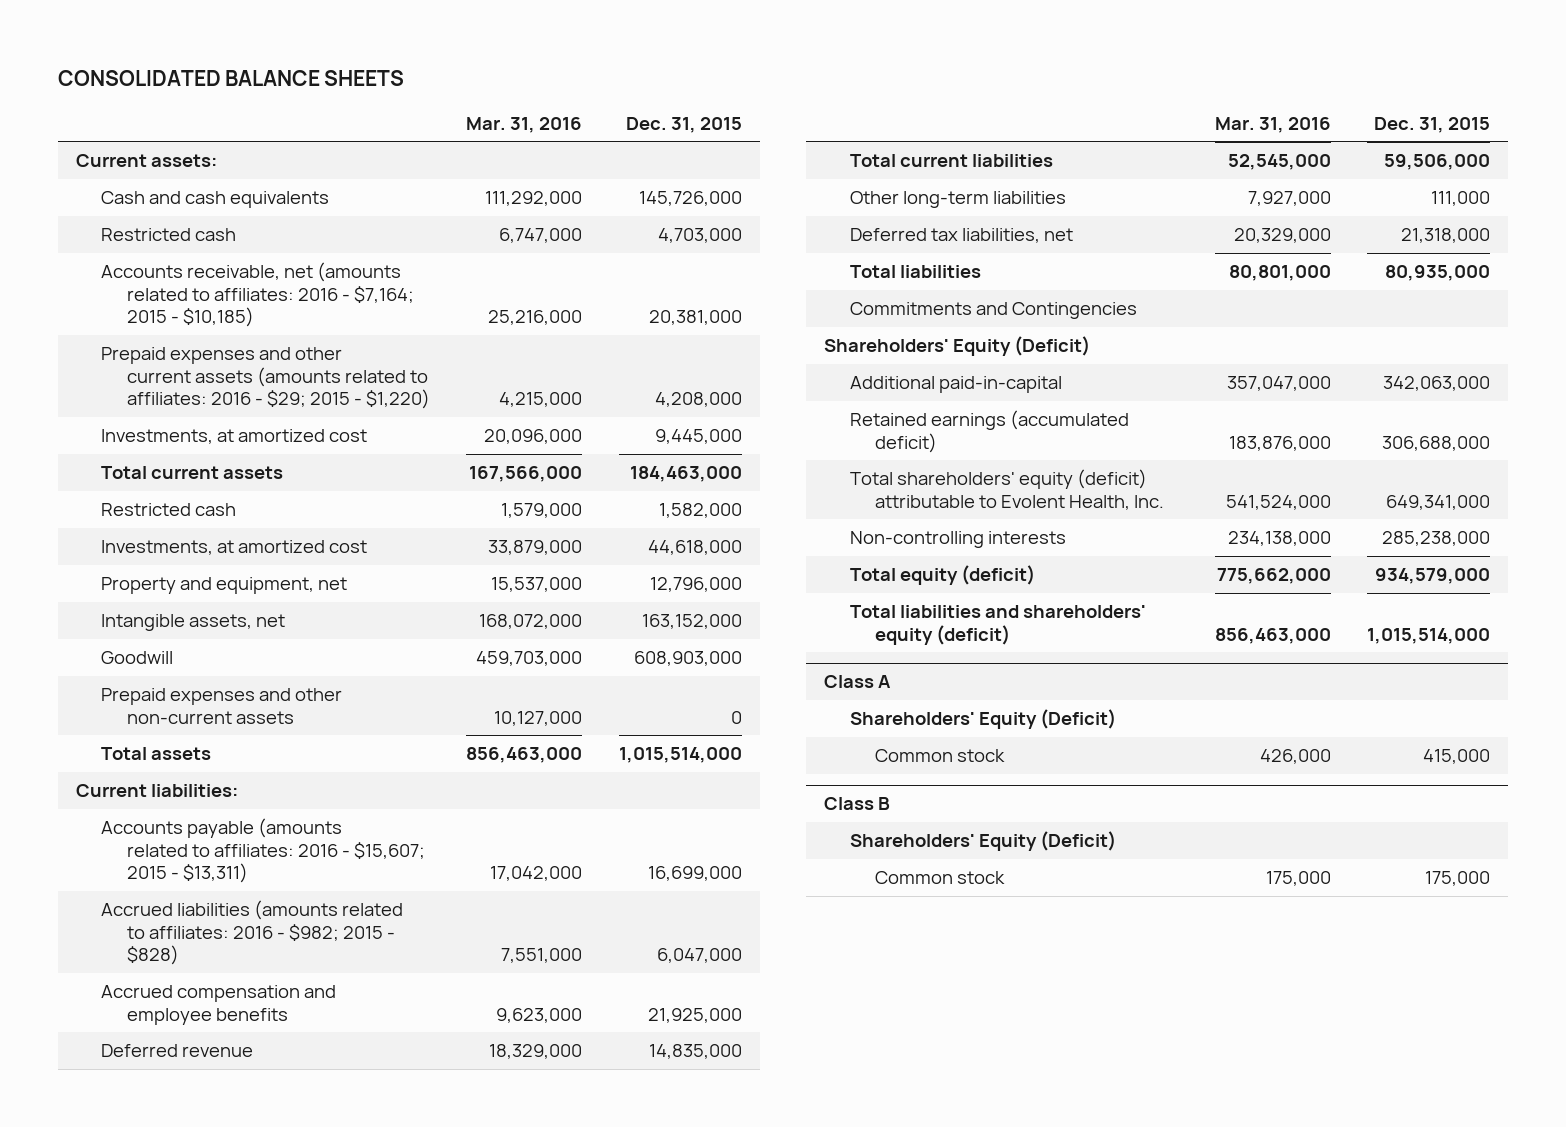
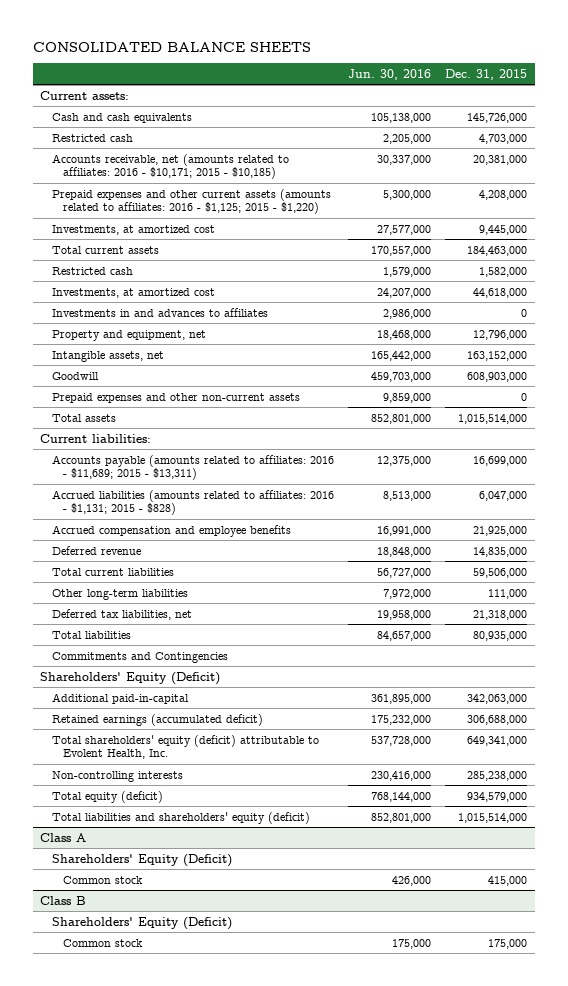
[466,116,583,133] Mar. 31, 2016 -> none
none -> [348,68,432,80] Jun. 30, 2016
[101,262,414,328] Accounts receivable, net (amounts related to affiliates: 2016 - $7,164; 2015 - $10,185) -> [51,153,289,180] Accounts receivable, net (amounts related to affiliates: 2016 - $10,171; 2015 - $10,185)
[101,347,430,410] Prepaid expenses and other current assets (amounts related to affiliates: 2016 - $29; 2015 - $1,220) -> [51,188,331,215] Prepaid expenses and other current assets (amounts related to affiliates: 2016 - $1,125; 2015 - $1,220)
none -> [51,307,268,317] Investments in and advances to affiliates
[101,818,425,884] Accounts payable (amounts related to affiliates: 2016 - $15,607; 2015 - $13,311) -> [51,454,334,481] Accounts payable (amounts related to affiliates: 2016 - $11,689; 2015 - $13,311)
[101,900,404,966] Accrued liabilities (amounts related to affiliates: 2016 - $982; 2015 - $828) -> [51,489,334,516] Accrued liabilities (amounts related to affiliates: 2016 - $1,131; 2015 - $828)

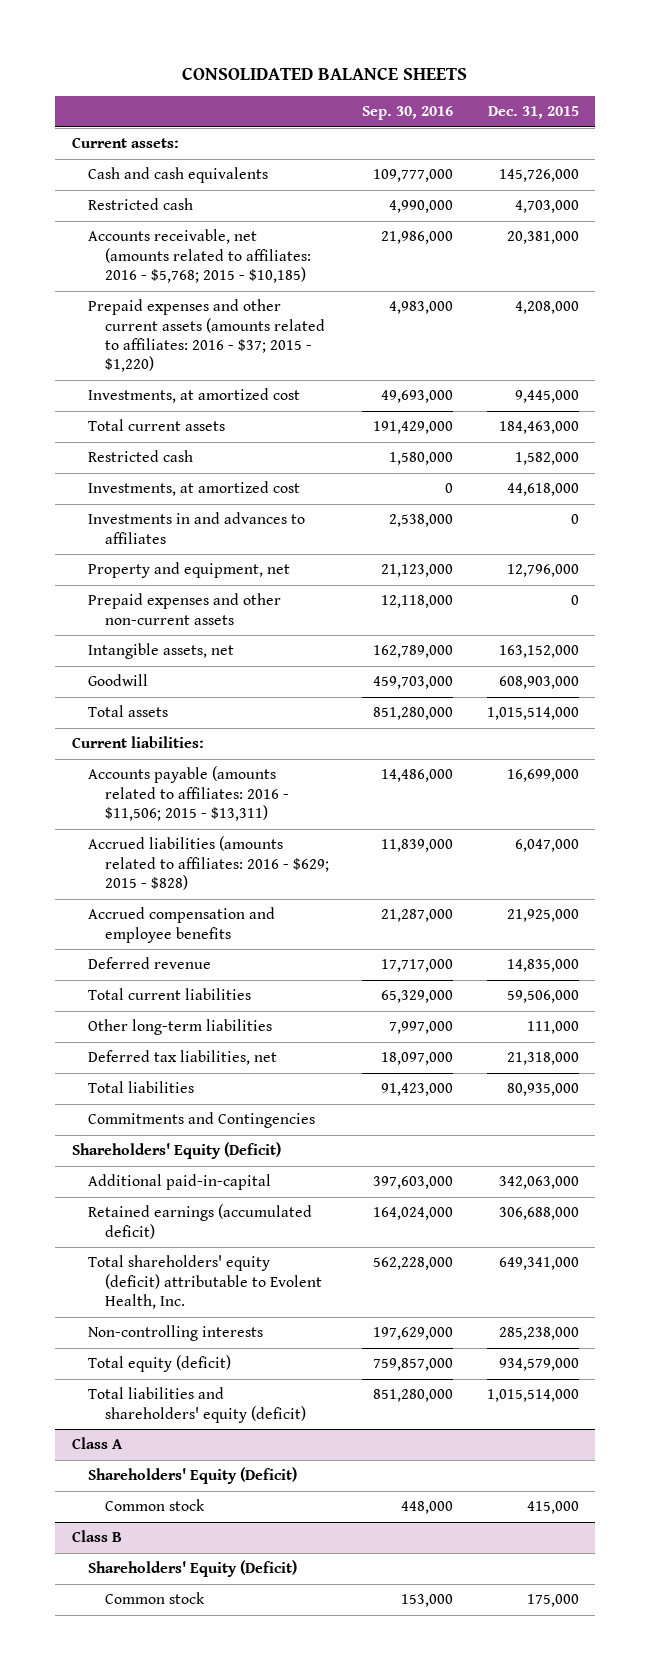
[348,68,432,80] Jun. 30, 2016 -> none
none -> [362,106,454,121] Sep. 30, 2016
[51,153,289,180] Accounts receivable, net (amounts related to affiliates: 2016 - $10,171; 2015 - $10,185) -> [88,229,311,284] Accounts receivable, net (amounts related to affiliates: 2016 - $5,768; 2015 - $10,185)
[51,188,331,215] Prepaid expenses and other current assets (amounts related to affiliates: 2016 - $1,125; 2015 - $1,220) -> [88,299,325,373] Prepaid expenses and other current assets (amounts related to affiliates: 2016 - $37; 2015 - $1,220)
[51,392,300,403] Prepaid expenses and other non-current assets -> [88,593,282,625] Prepaid expenses and other non-current assets
[51,454,334,481] Accounts payable (amounts related to affiliates: 2016 - $11,689; 2015 - $13,311) -> [88,766,289,822] Accounts payable (amounts related to affiliates: 2016 - $11,506; 2015 - $13,311)
[51,489,334,516] Accrued liabilities (amounts related to affiliates: 2016 - $1,131; 2015 - $828) -> [88,836,329,891] Accrued liabilities (amounts related to affiliates: 2016 - $629; 2015 - $828)

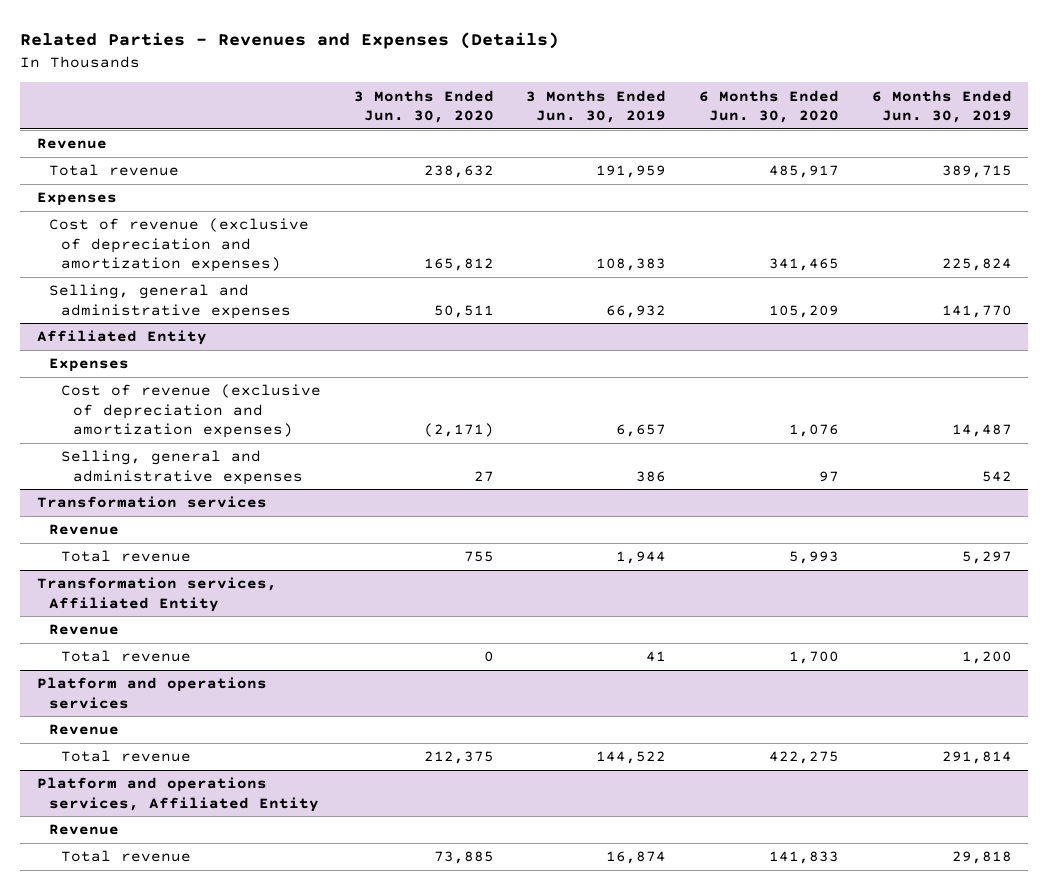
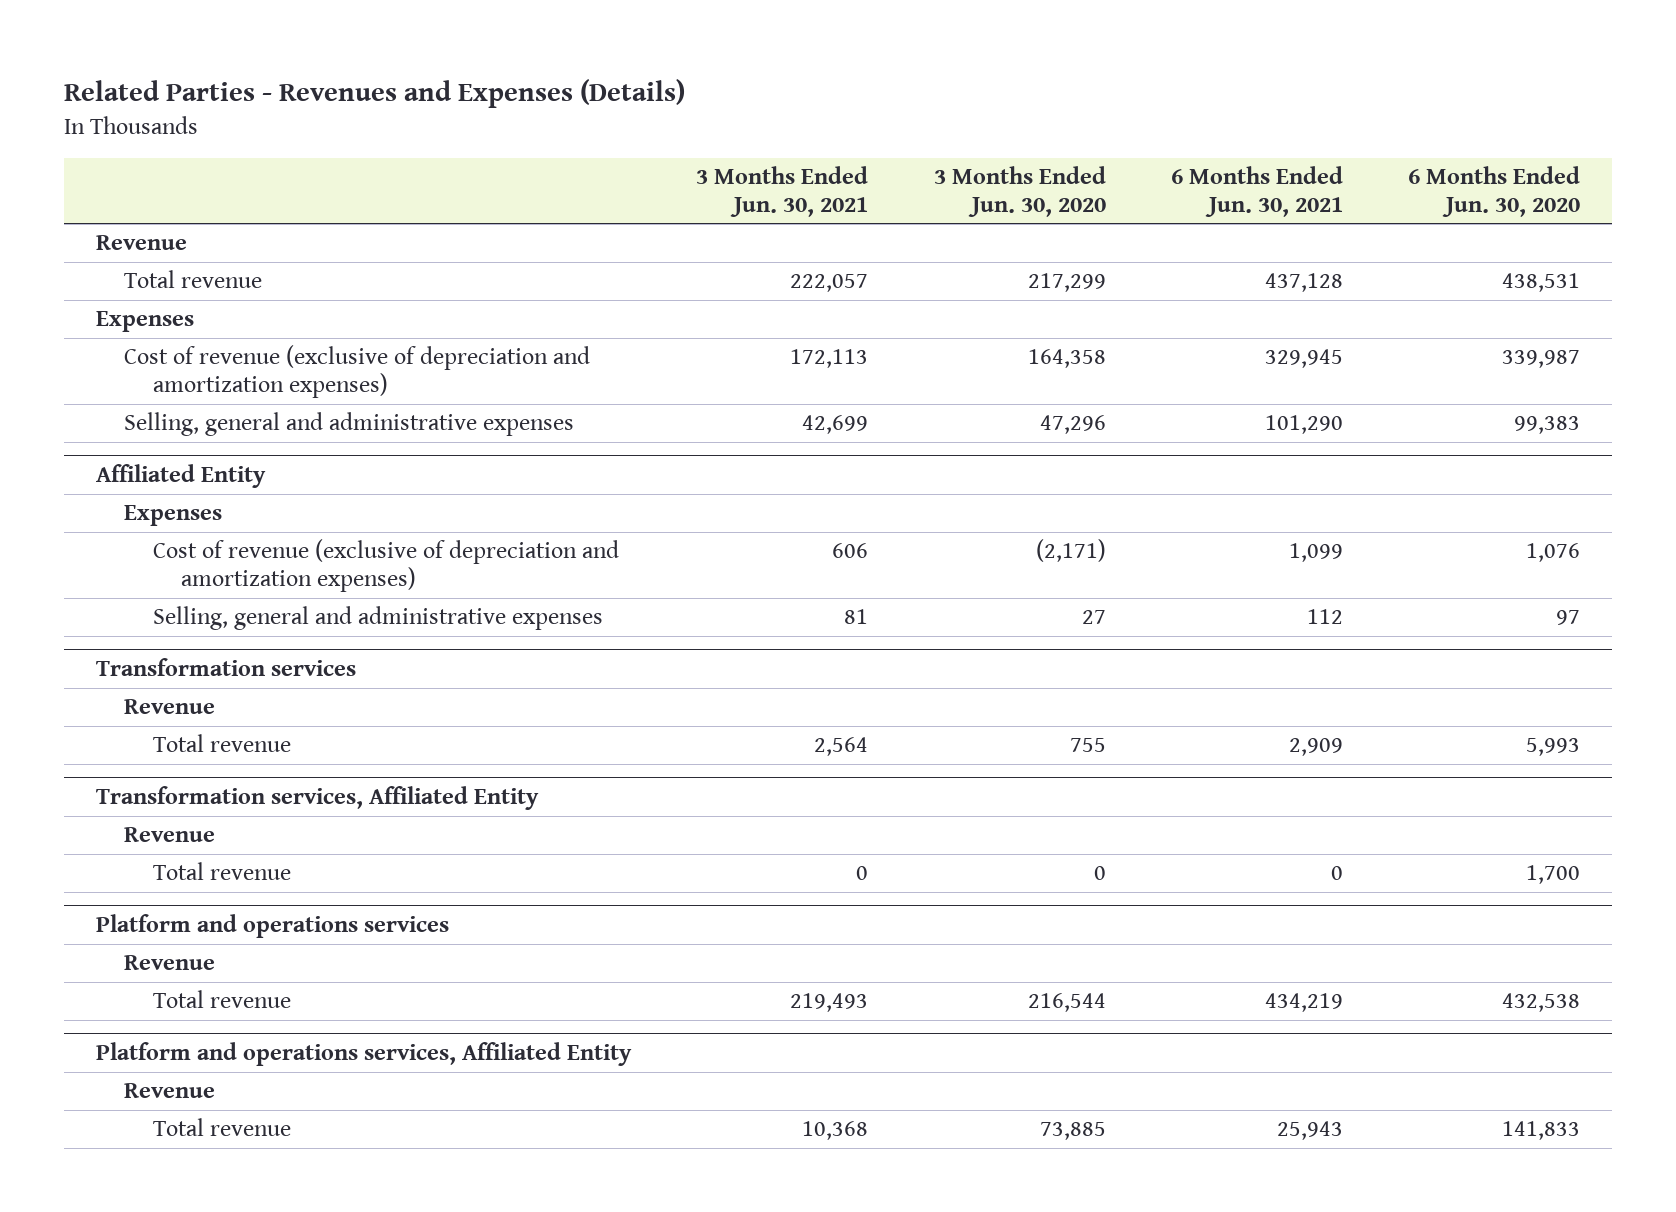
[526,89,667,124] 3 Months Ended Jun. 30, 2019 -> none
[871,89,1012,124] 6 Months Ended Jun. 30, 2019 -> none
none -> [696,166,869,217] 3 Months Ended Jun. 30, 2021
none -> [1170,166,1343,217] 6 Months Ended Jun. 30, 2021
[423,165,494,179] 238,632 -> [1027,273,1106,293] 217,299
[769,165,840,179] 485,917 -> [1501,273,1580,293] 438,531
[423,257,494,271] 165,812 -> [1027,349,1106,369] 164,358
[769,257,840,271] 341,465 -> [1501,350,1580,369] 339,987
[433,304,494,318] 50,511 -> [1039,415,1106,435] 47,296
[769,304,840,318] 105,209 -> [1513,416,1580,435] 99,383
[423,751,494,765] 212,375 -> [1027,993,1106,1013] 216,544
[769,751,840,765] 422,275 -> [1501,993,1580,1013] 432,538

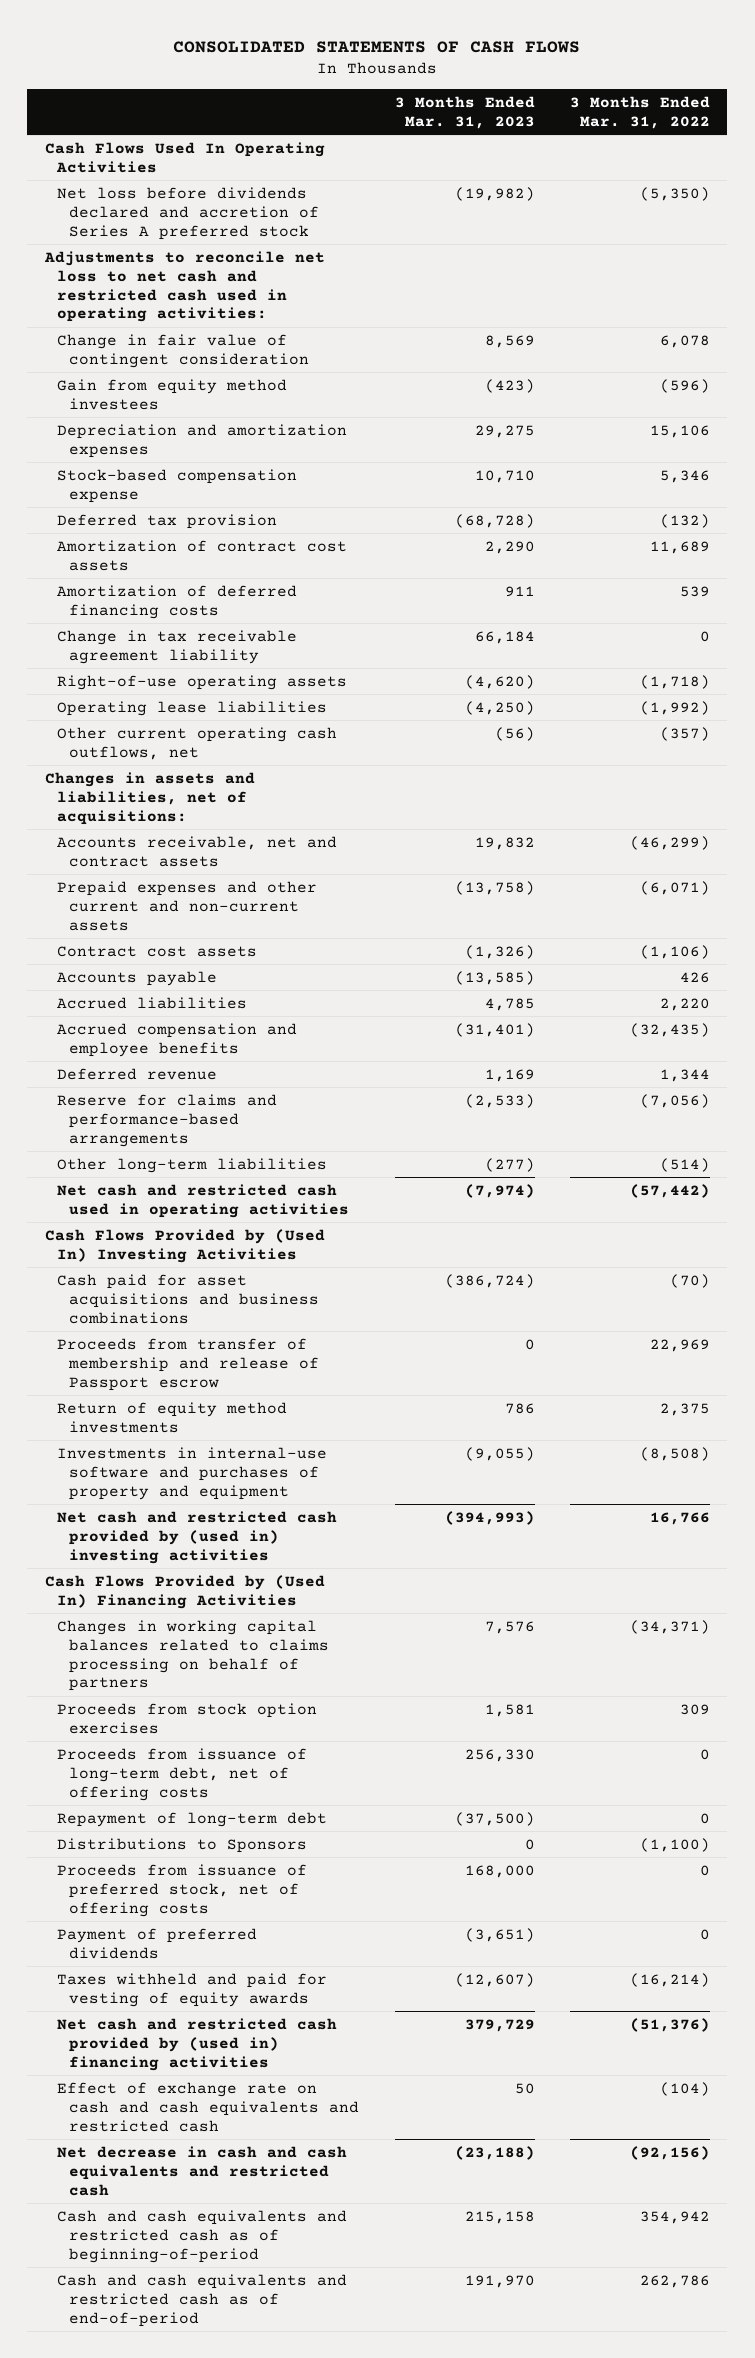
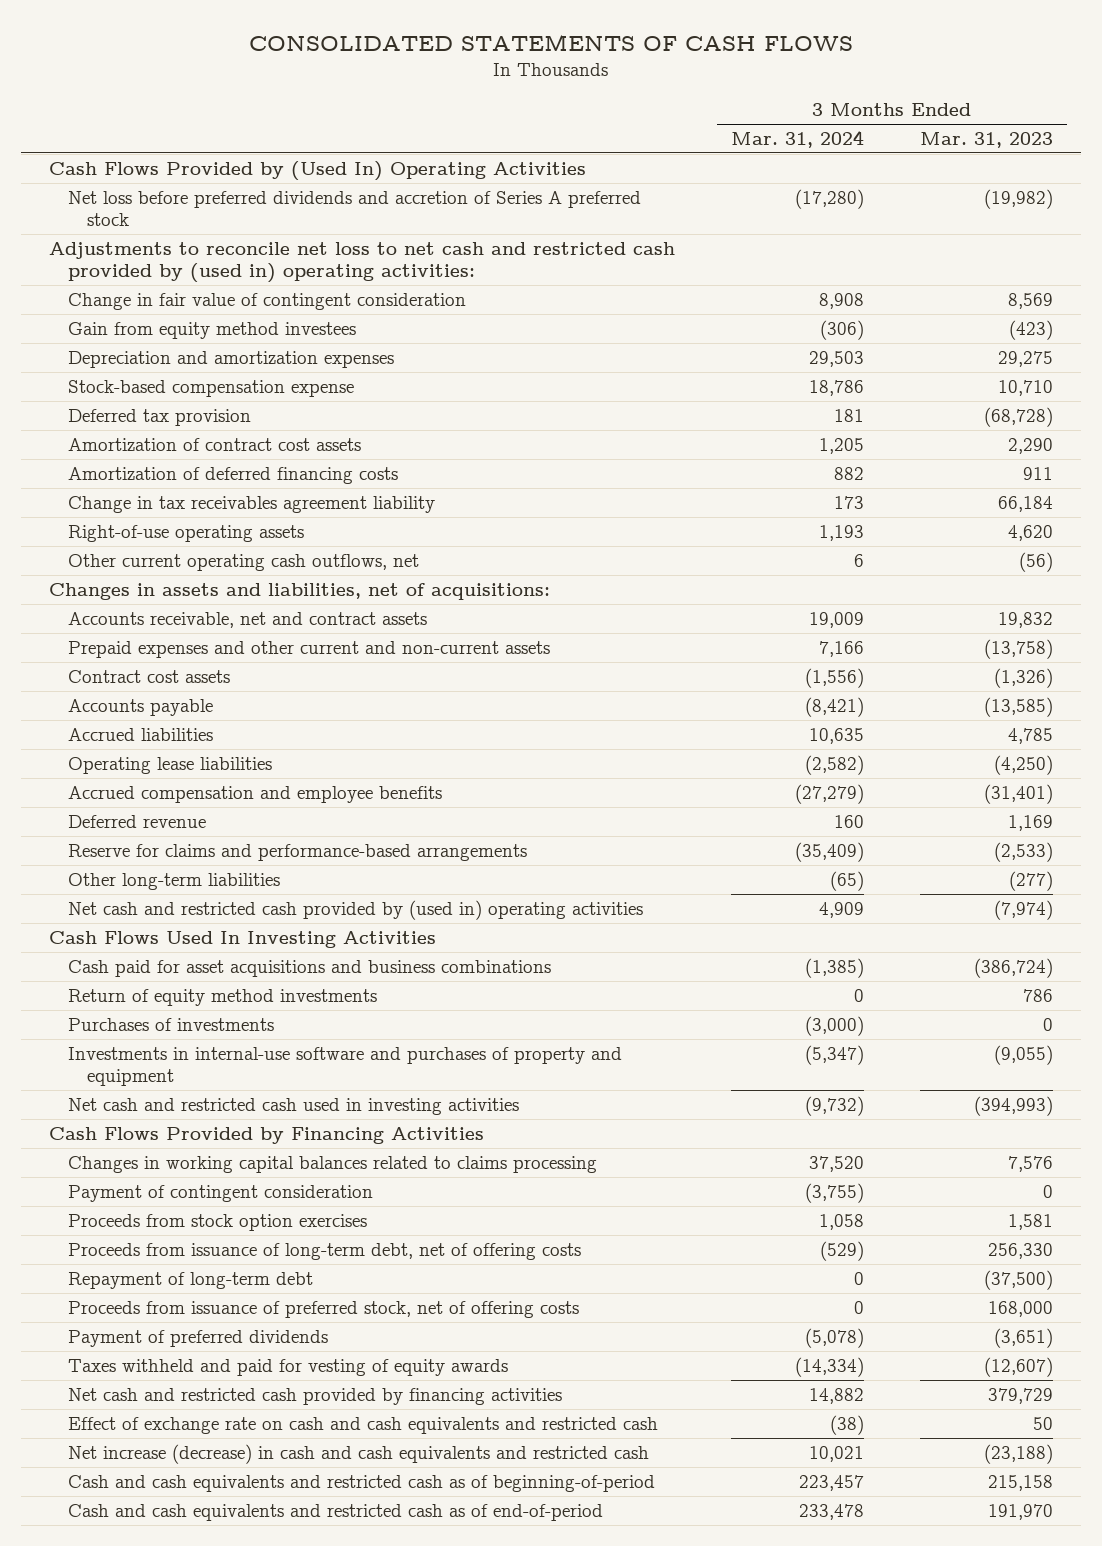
[569,95,710,129] 3 Months Ended Mar. 31, 2022 -> none
none -> [731,130,865,149] Mar. 31, 2024
[44,141,325,173] Cash Flows Used In Operating Activities -> [48,160,586,181] Cash Flows Provided by (Used In) Operating Activities
[57,186,320,240] Net loss before dividends declared and accretion of Series A preferred stock -> [67,190,641,227] Net loss before preferred dividends and accretion of Series A preferred stock
[43,250,325,323] Adjustments to reconcile net loss to net cash and restricted cash used in operating activities: -> [48,241,675,284] Adjustments to reconcile net loss to net cash and restricted cash provided by (used in) operating activities:
[57,629,298,664] Change in tax receivable agreement liability -> [67,495,435,513] Change in tax receivables agreement liability
[464,674,535,689] (4,620) -> [1008,524,1054,541] 4,620
[57,700,328,716] Operating lease liabilities -> [67,756,272,774] Operating lease liabilities
[57,1183,350,1218] Net cash and restricted cash used in operating activities -> [67,899,643,920] Net cash and restricted cash provided by (used in) operating activities
[44,1228,325,1263] Cash Flows Provided by (Used In) Investing Activities -> [48,930,436,948] Cash Flows Used In Investing Activities
[57,1337,320,1391] Proceeds from transfer of membership and release of Passport escrow -> none
none -> [67,1017,274,1031] Purchases of investments
[57,1510,338,1564] Net cash and restricted cash provided by (used in) investing activities -> [67,1097,519,1115] Net cash and restricted cash used in investing activities
[44,1574,325,1609] Cash Flows Provided by (Used In) Financing Activities -> [48,1126,484,1144] Cash Flows Provided by Financing Activities
[57,1619,330,1692] Changes in working capital balances related to claims processing on behalf of partners -> [67,1155,597,1173] Changes in working capital balances related to claims processing
none -> [67,1184,373,1202] Payment of contingent consideration
[57,1837,308,1853] Distributions to Sponsors -> none
[57,2017,338,2071] Net cash and restricted cash provided by (used in) financing activities -> [67,1387,562,1405] Net cash and restricted cash provided by financing activities
[57,2145,348,2196] Net decrease in cash and cash equivalents and restricted cash -> [67,1443,649,1464] Net increase (decrease) in cash and cash equivalents and restricted cash

